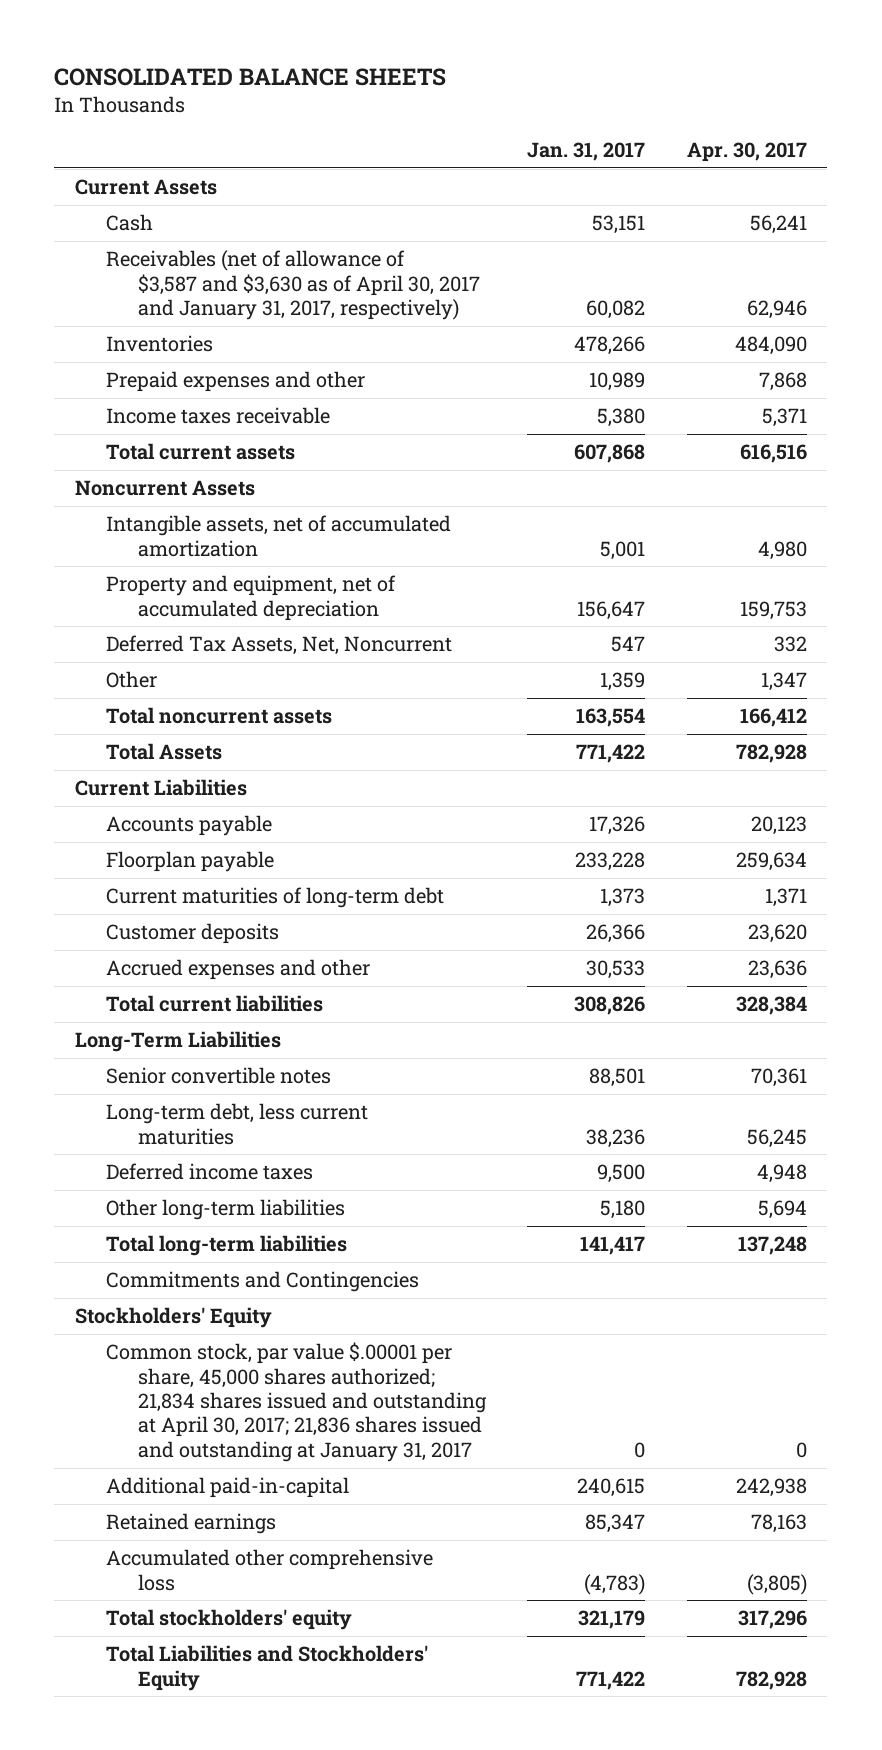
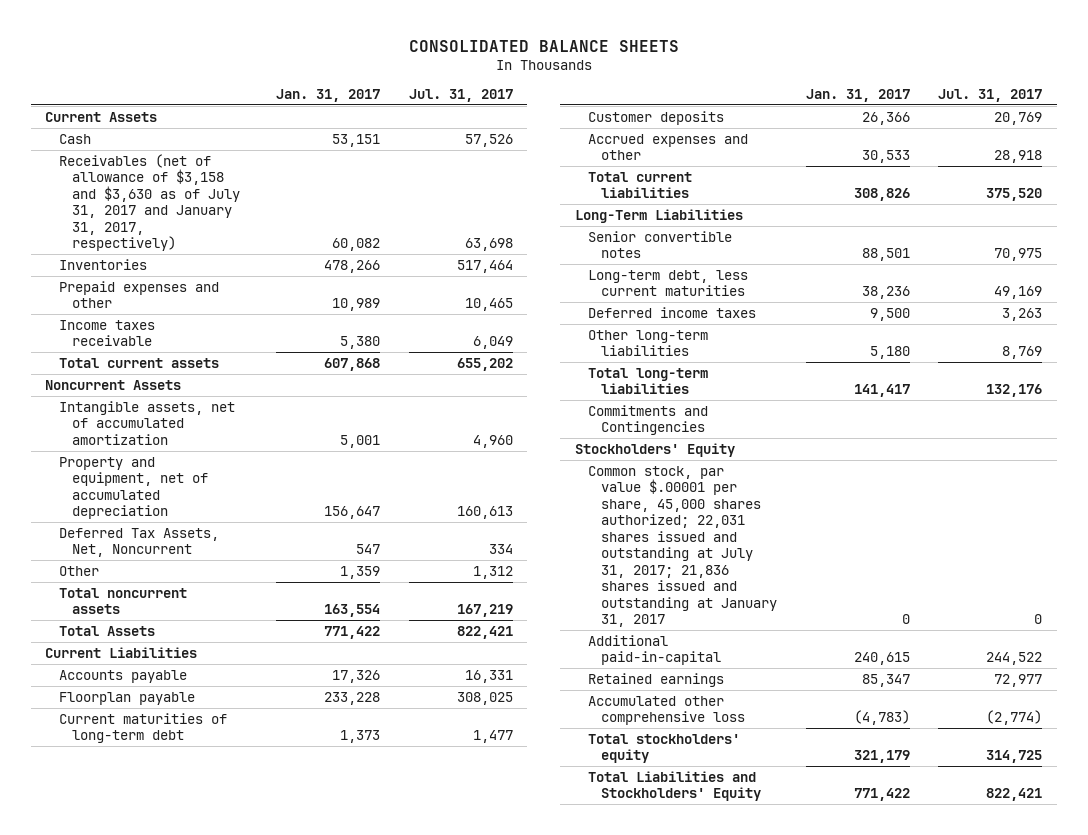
[686,142,807,163] Apr. 30, 2017 -> none
none -> [408,88,513,102] Jul. 31, 2017
[106,250,480,320] Receivables (net of allowance of $3,587 and $3,630 as of April 30, 2017 and January 31, 2017, respectively) -> [58,153,240,252] Receivables (net of allowance of $3,158 and $3,630 as of July 31, 2017 and January 31, 2017, respectively)
[106,1342,487,1462] Common stock, par value $.00001 per share, 45,000 shares authorized; 21,834 shares issued and outstanding at April 30, 2017; 21,836 shares issued and outstanding at January 31, 2017 -> [587,465,778,628] Common stock, par value $.00001 per share, 45,000 shares authorized; 22,031 shares issued and outstanding at July 31, 2017; 21,836 shares issued and outstanding at January 31, 2017

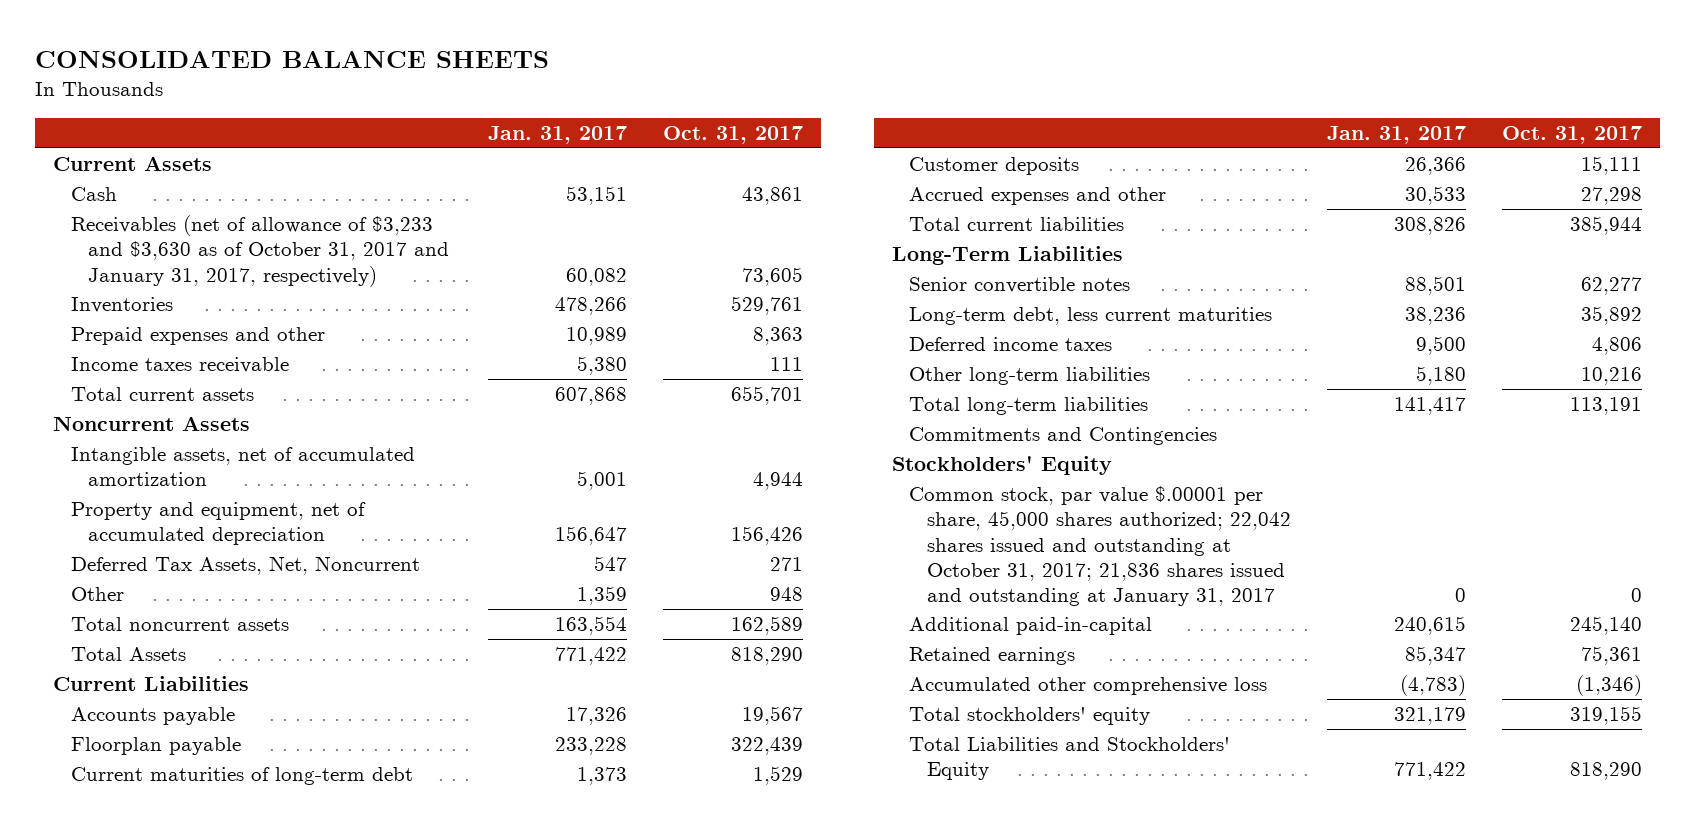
[408,88,513,102] Jul. 31, 2017 -> none
none -> [663,125,804,144] Oct. 31, 2017
[58,153,240,252] Receivables (net of allowance of $3,158 and $3,630 as of July 31, 2017 and January 31, 2017, respectively) -> [70,215,449,287] Receivables (net of allowance of $3,233 and $3,630 as of October 31, 2017 and January 31, 2017, respectively)
[587,465,778,628] Common stock, par value $.00001 per share, 45,000 shares authorized; 22,031 shares issued and outstanding at July 31, 2017; 21,836 shares issued and outstanding at January 31, 2017 -> [909,486,1291,606] Common stock, par value $.00001 per share, 45,000 shares authorized; 22,042 shares issued and outstanding at October 31, 2017; 21,836 shares issued and outstanding at January 31, 2017

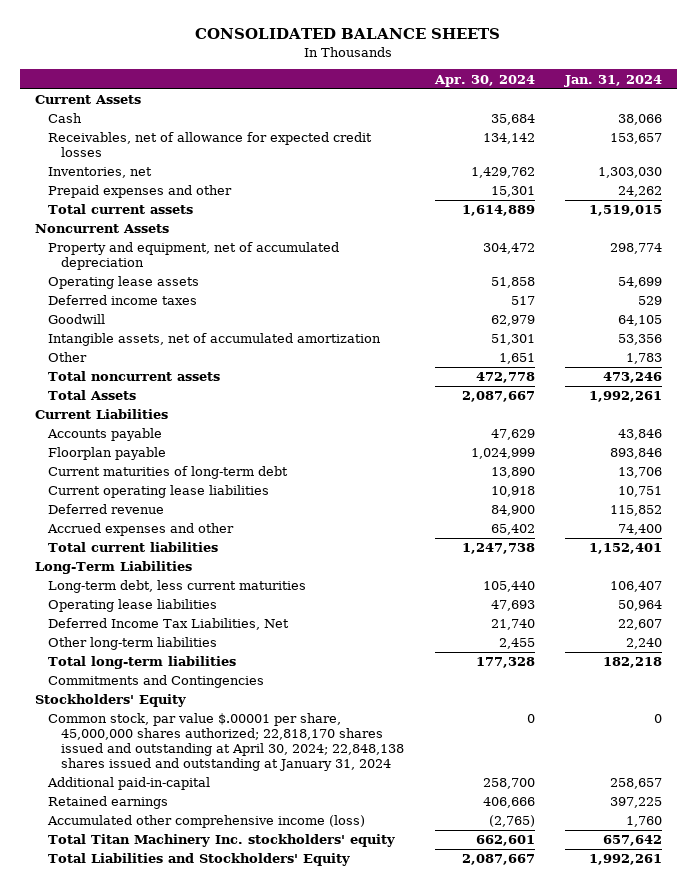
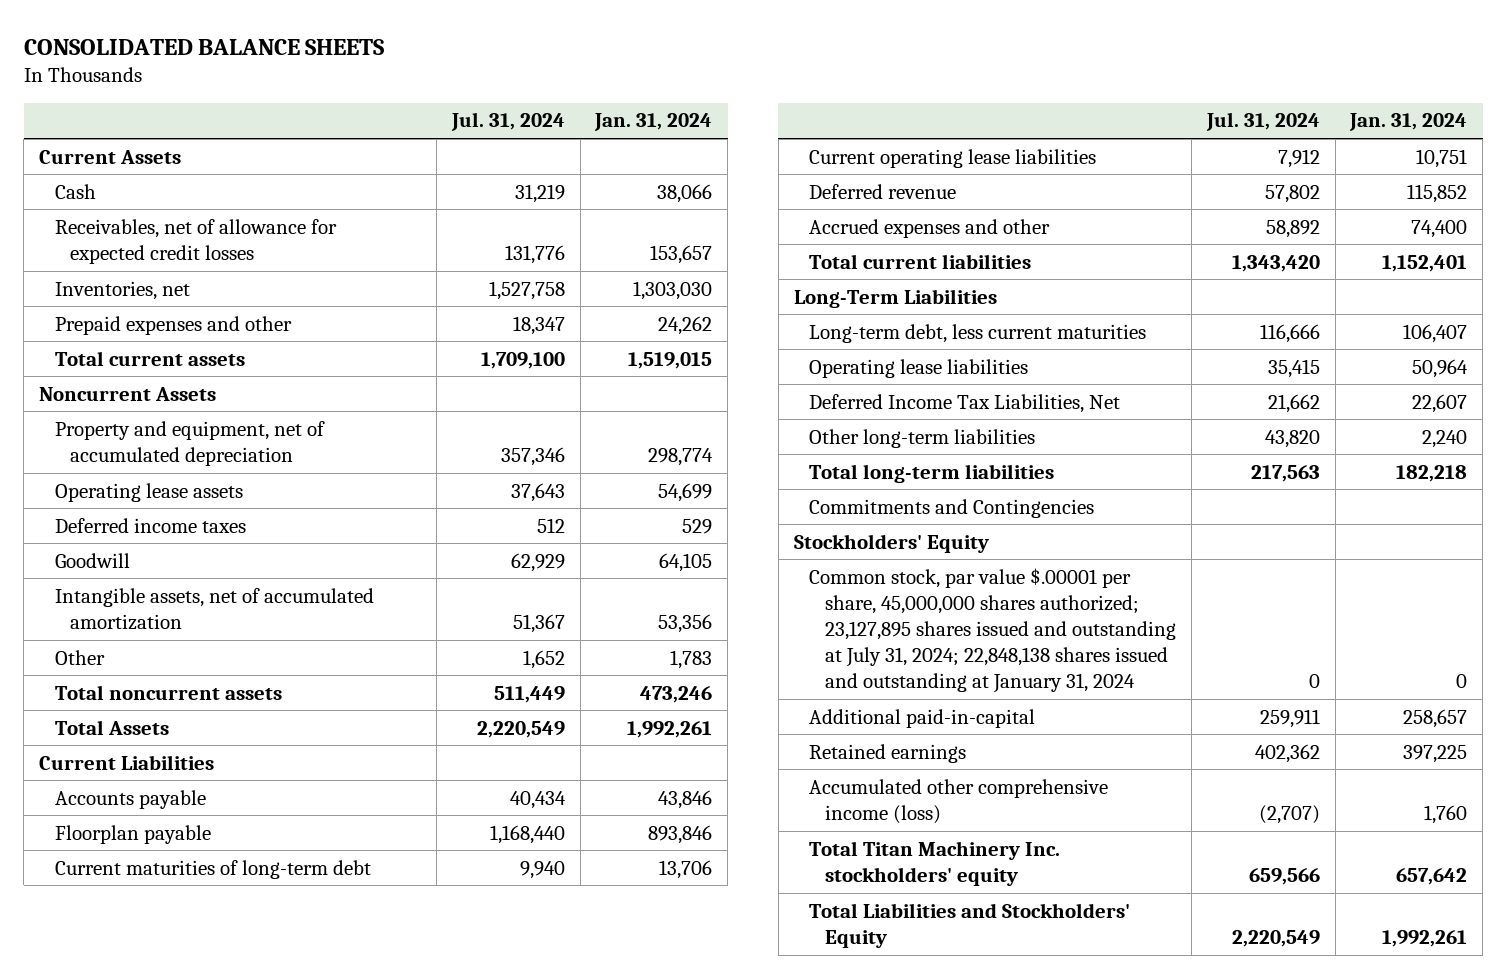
[433,74,535,87] Apr. 30, 2024 -> none
none -> [450,112,565,132] Jul. 31, 2024
[47,713,405,772] Common stock, par value $.00001 per share, 45,000,000 shares authorized; 22,818,170 shares issued and outstanding at April 30, 2024; 22,848,138 shares issued and outstanding at January 31, 2024 -> [809,567,1177,693] Common stock, par value $.00001 per share, 45,000,000 shares authorized; 23,127,895 shares issued and outstanding at July 31, 2024; 22,848,138 shares issued and outstanding at January 31, 2024

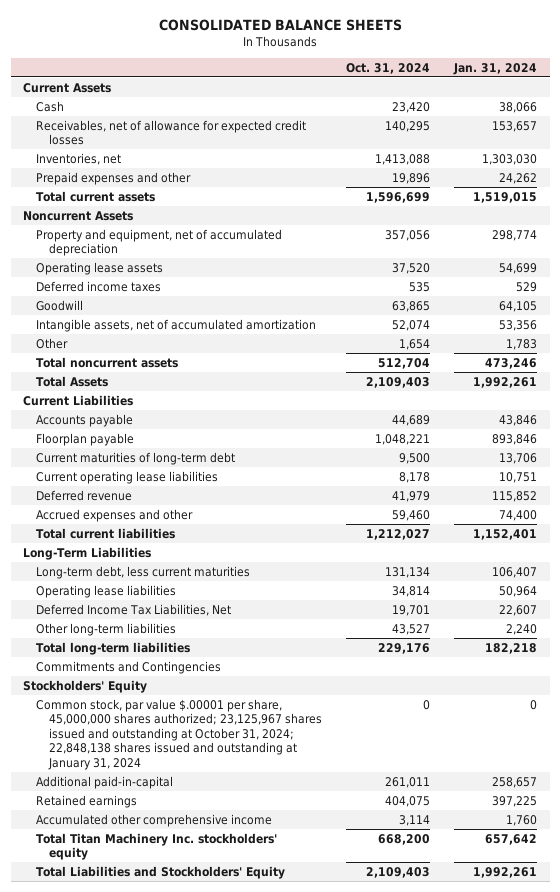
[450,112,565,132] Jul. 31, 2024 -> none
none -> [346,62,431,74] Oct. 31, 2024
[809,567,1177,693] Common stock, par value $.00001 per share, 45,000,000 shares authorized; 23,127,895 shares issued and outstanding at July 31, 2024; 22,848,138 shares issued and outstanding at January 31, 2024 -> [35,698,322,770] Common stock, par value $.00001 per share, 45,000,000 shares authorized; 23,125,967 shares issued and outstanding at October 31, 2024; 22,848,138 shares issued and outstanding at January 31, 2024
[809,778,1109,824] Accumulated other comprehensive income (loss) -> [35,813,272,827] Accumulated other comprehensive income

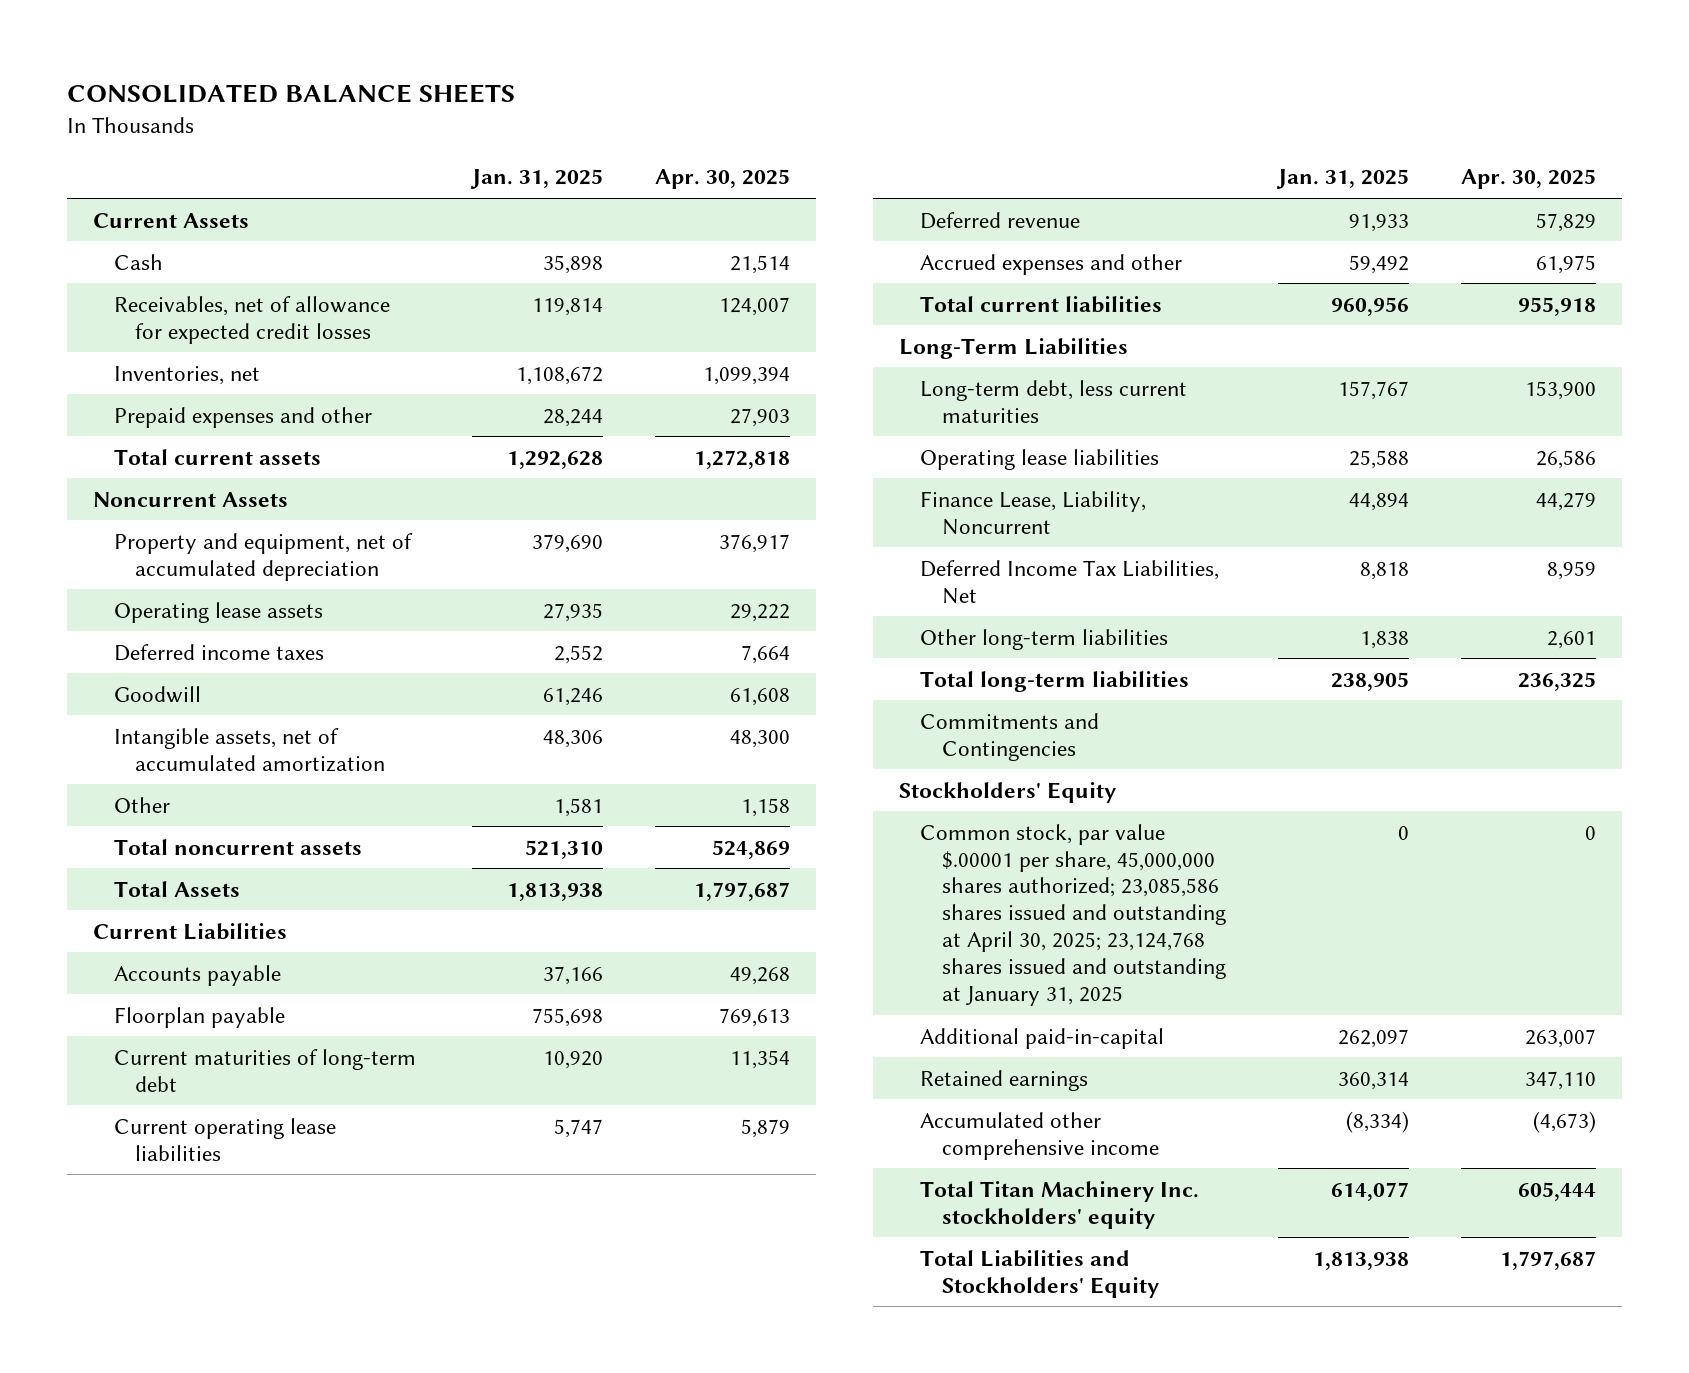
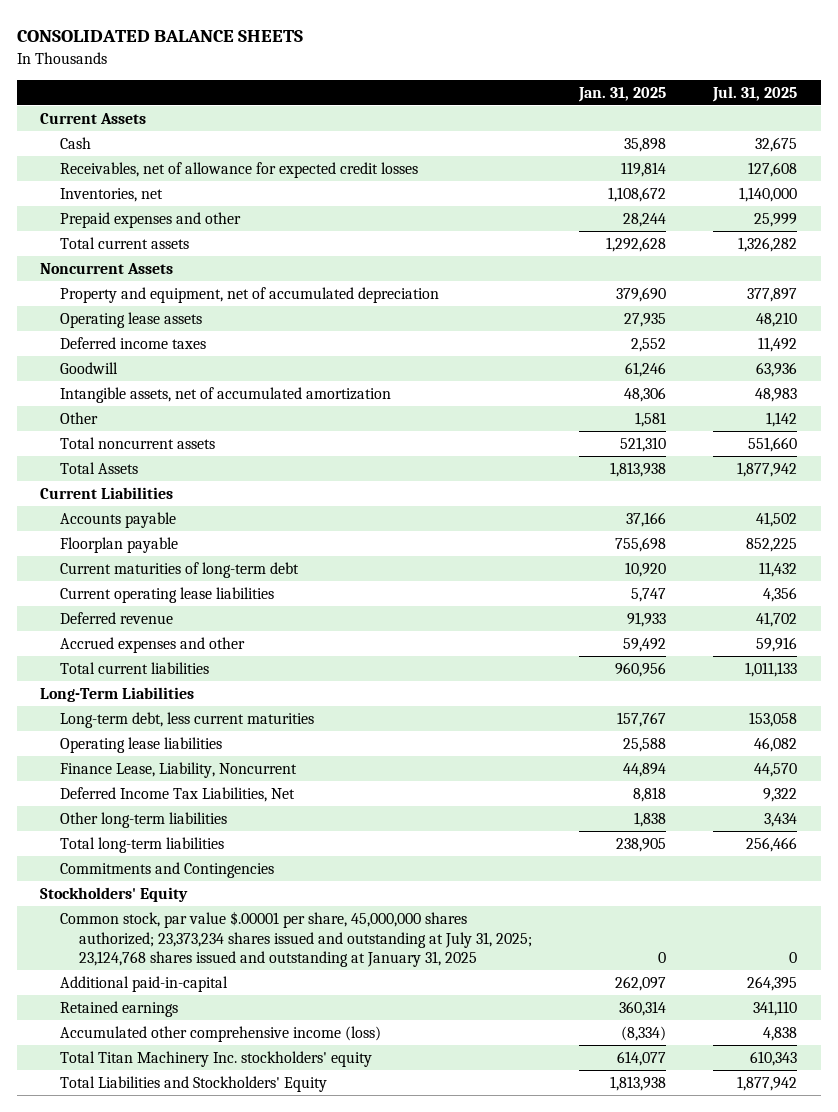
[654,169,790,190] Apr. 30, 2025 -> none
none -> [712,85,798,102] Jul. 31, 2025
[920,823,1226,1007] Common stock, par value $.00001 per share, 45,000,000 shares authorized; 23,085,586 shares issued and outstanding at April 30, 2025; 23,124,768 shares issued and outstanding at January 31, 2025 -> [59,910,532,968] Common stock, par value $.00001 per share, 45,000,000 shares authorized; 23,373,234 shares issued and outstanding at July 31, 2025; 23,124,768 shares issued and outstanding at January 31, 2025
[920,1111,1159,1160] Accumulated other comprehensive income -> [59,1025,381,1042] Accumulated other comprehensive income (loss)

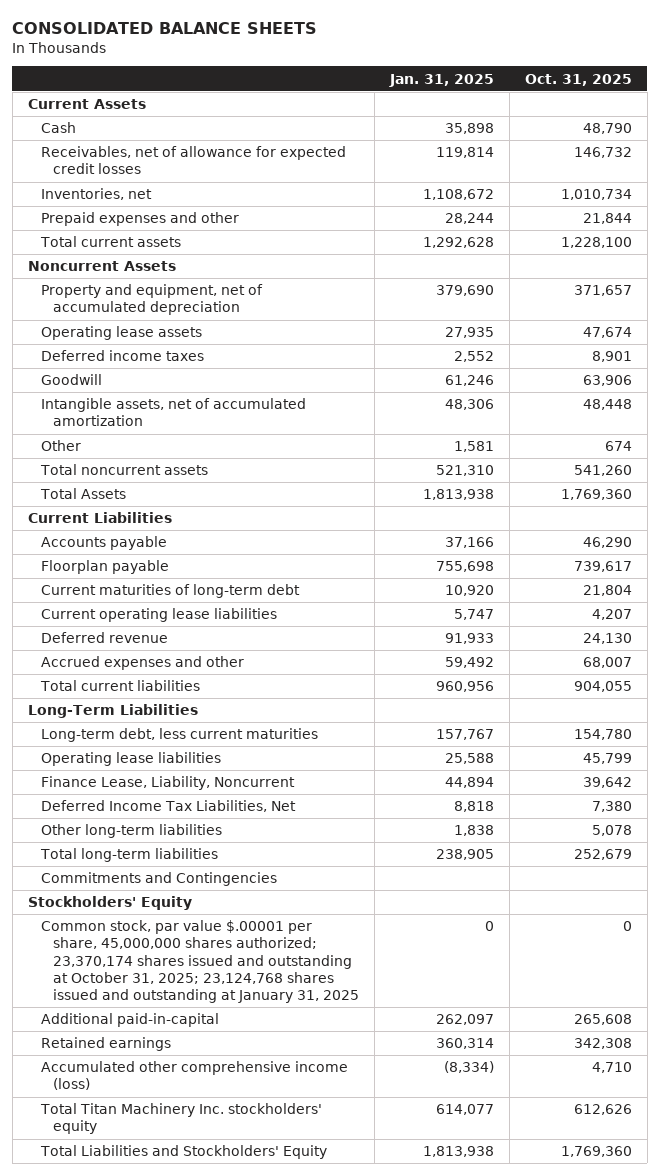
[712,85,798,102] Jul. 31, 2025 -> none
none -> [524,73,632,86] Oct. 31, 2025
[59,910,532,968] Common stock, par value $.00001 per share, 45,000,000 shares authorized; 23,373,234 shares issued and outstanding at July 31, 2025; 23,124,768 shares issued and outstanding at January 31, 2025 -> [40,920,360,1003] Common stock, par value $.00001 per share, 45,000,000 shares authorized; 23,370,174 shares issued and outstanding at October 31, 2025; 23,124,768 shares issued and outstanding at January 31, 2025

